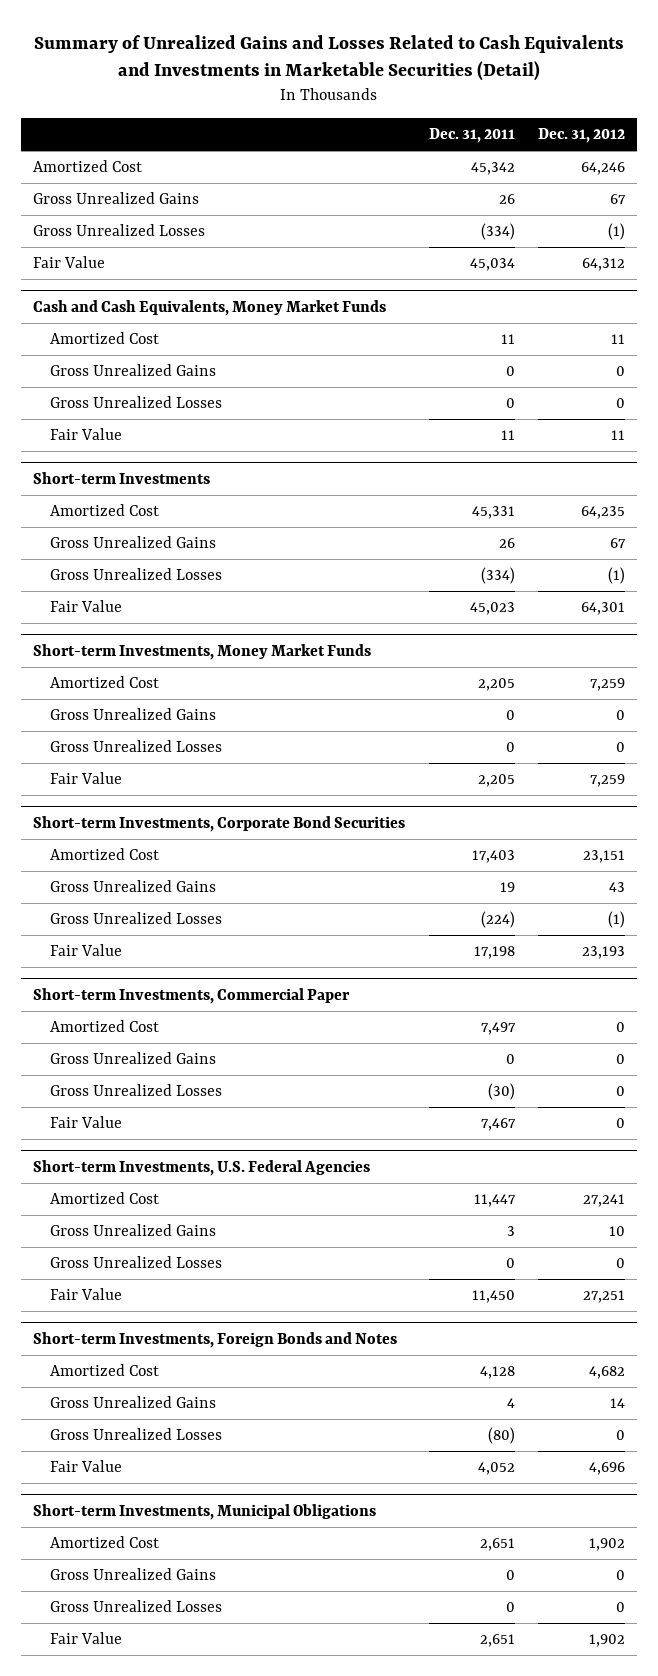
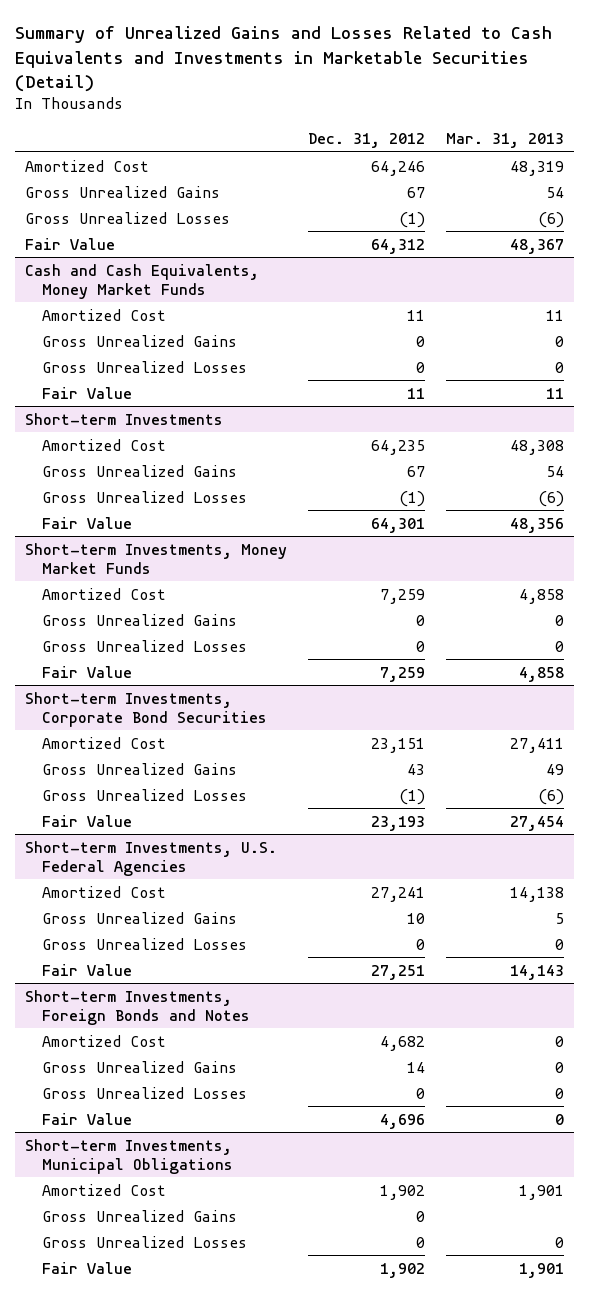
[428,128,515,144] Dec. 31, 2011 -> none
none -> [445,132,564,148] Mar. 31, 2013
[33,987,351,1004] Short-term Investments, Commercial Paper -> none
[49,1020,159,1033] Amortized Cost -> none
[49,1052,216,1065] Gross Unrealized Gains -> none
[49,1084,222,1097] Gross Unrealized Losses -> none
[49,1116,122,1129] Fair Value -> none

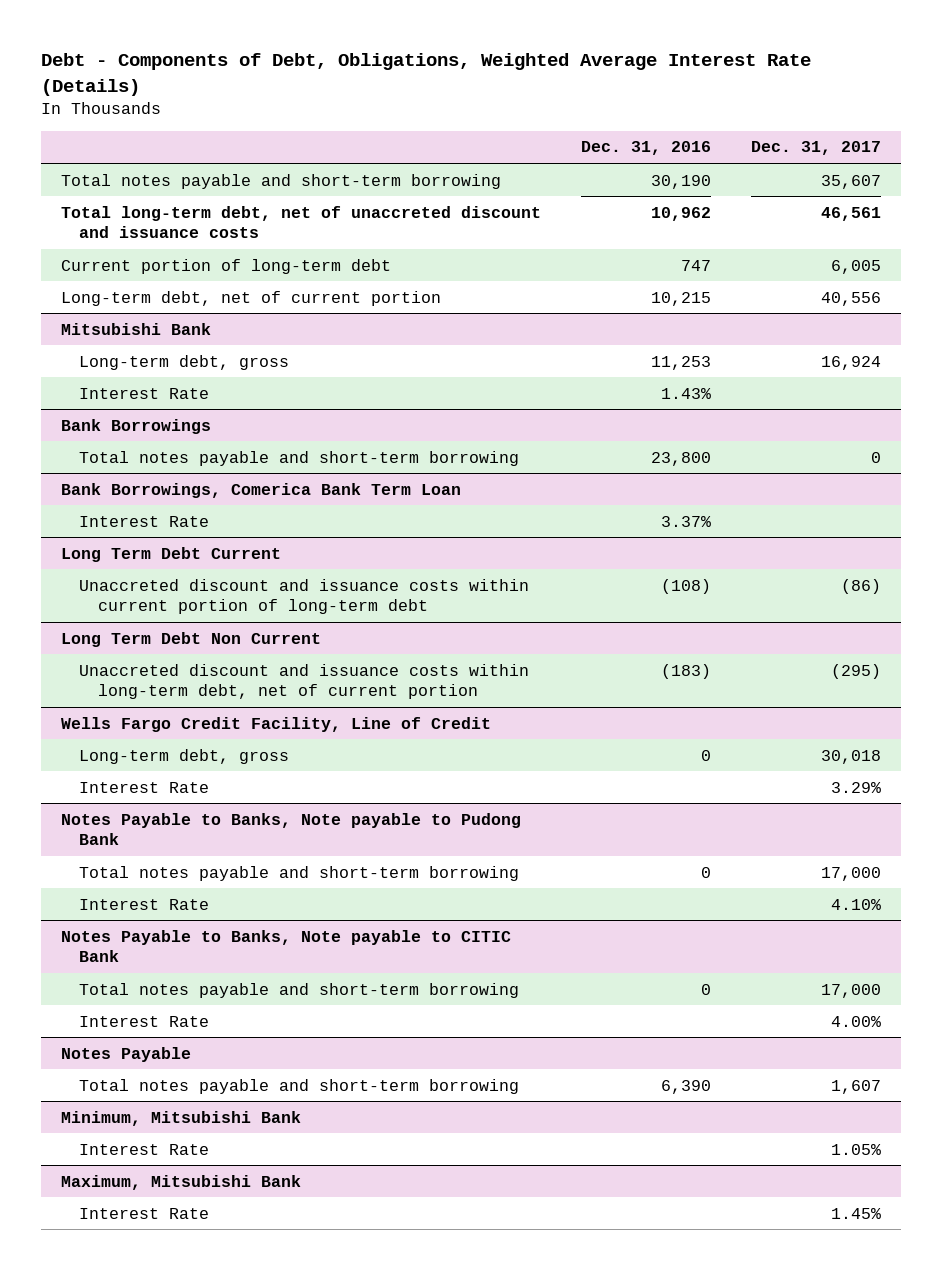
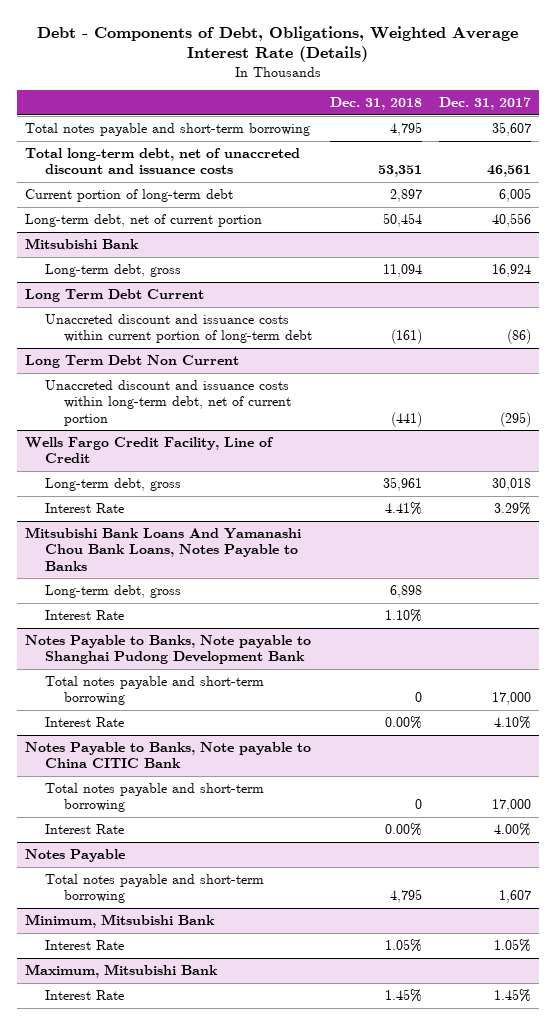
[580,141,711,156] Dec. 31, 2016 -> none
none -> [329,97,422,111] Dec. 31, 2018
[79,387,210,399] Interest Rate -> none
[60,418,211,434] Bank Borrowings -> none
[79,450,520,466] Total notes payable and short-term borrowing -> none
[60,482,461,498] Bank Borrowings, Comerica Bank Term Loan -> none
[79,515,210,527] Interest Rate -> none
none -> [25,526,302,571] Mitsubishi Bank Loans And Yamanashi Chou Bank Loans, Notes Payable to Banks
none -> [44,584,181,598] Long-term debt, gross
none -> [44,609,124,620] Interest Rate
[60,812,521,846] Notes Payable to Banks, Note payable to Pudong Bank -> [25,634,312,665] Notes Payable to Banks, Note payable to Shanghai Pudong Development Bank
[60,929,511,963] Notes Payable to Banks, Note payable to CITIC Bank -> [25,741,312,769] Notes Payable to Banks, Note payable to China CITIC Bank

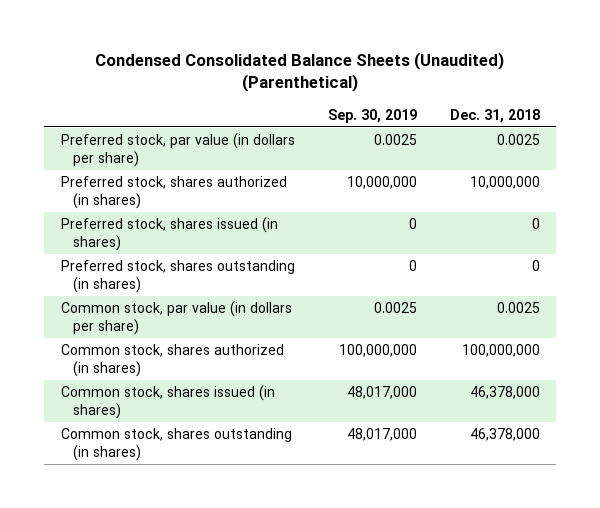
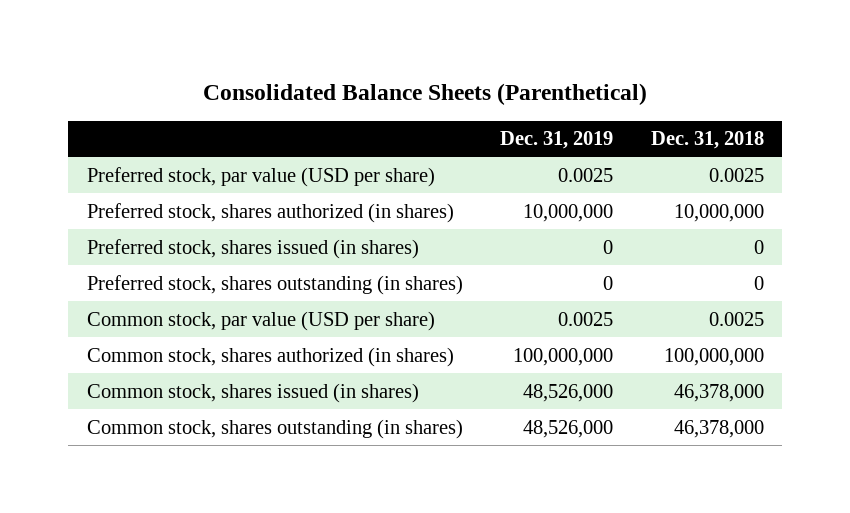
[95,52,505,93] Condensed Consolidated Balance Sheets (Unaudited) (Parenthetical) -> [203,83,648,106] Consolidated Balance Sheets (Parenthetical)
[327,108,417,123] Sep. 30, 2019 -> none
none -> [500,131,614,150] Dec. 31, 2019
[60,133,295,168] Preferred stock, par value (in dollars per share) -> [86,166,435,187] Preferred stock, par value (USD per share)
[60,301,292,336] Common stock, par value (in dollars per share) -> [86,310,435,331] Common stock, par value (USD per share)

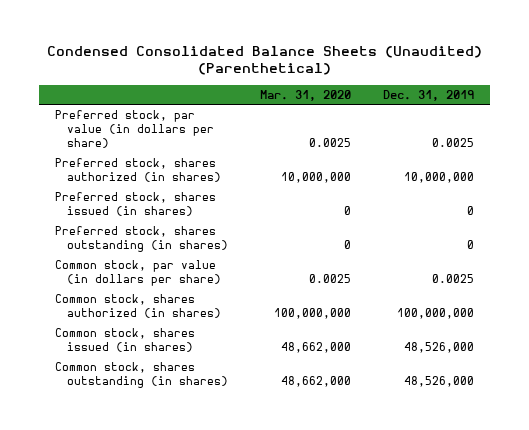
[203,83,648,106] Consolidated Balance Sheets (Parenthetical) -> [46,46,482,76] Condensed Consolidated Balance Sheets (Unaudited) (Parenthetical)
[650,131,764,150] Dec. 31, 2018 -> none
none -> [260,89,352,101] Mar. 31, 2020
[86,166,435,187] Preferred stock, par value (USD per share) -> [54,109,215,149] Preferred stock, par value (in dollars per share)
[86,310,435,331] Common stock, par value (USD per share) -> [54,259,222,287] Common stock, par value (in dollars per share)

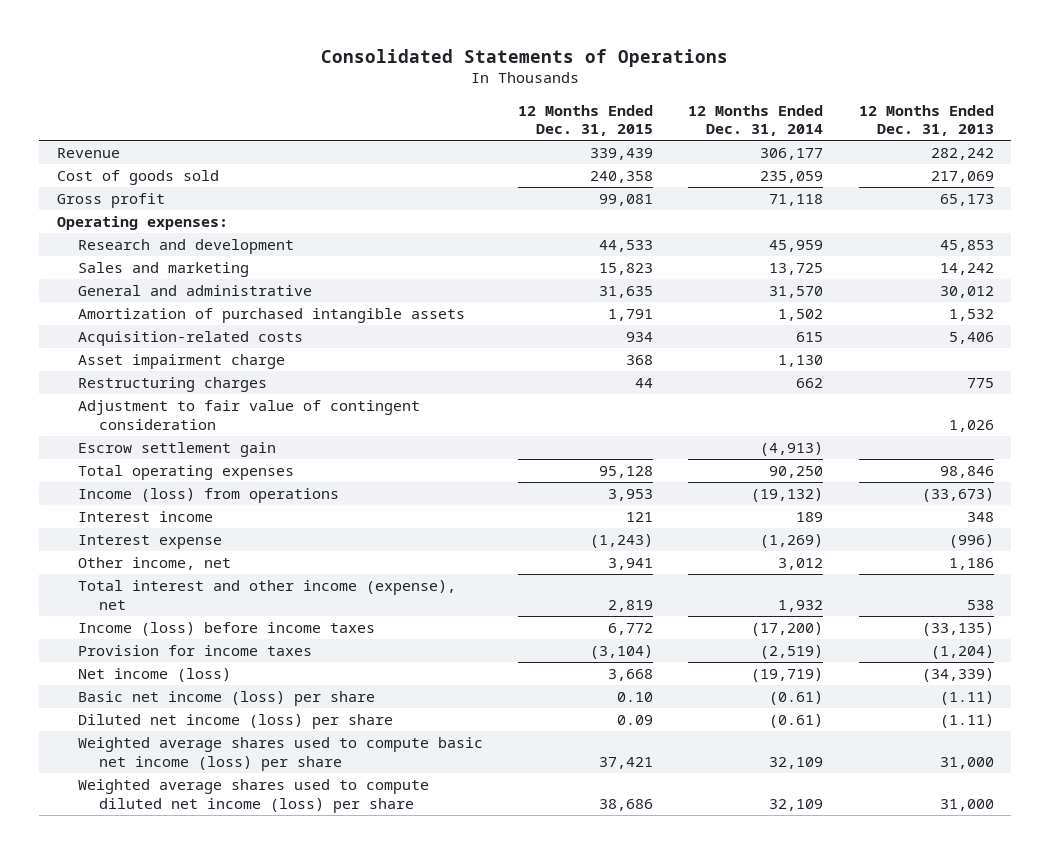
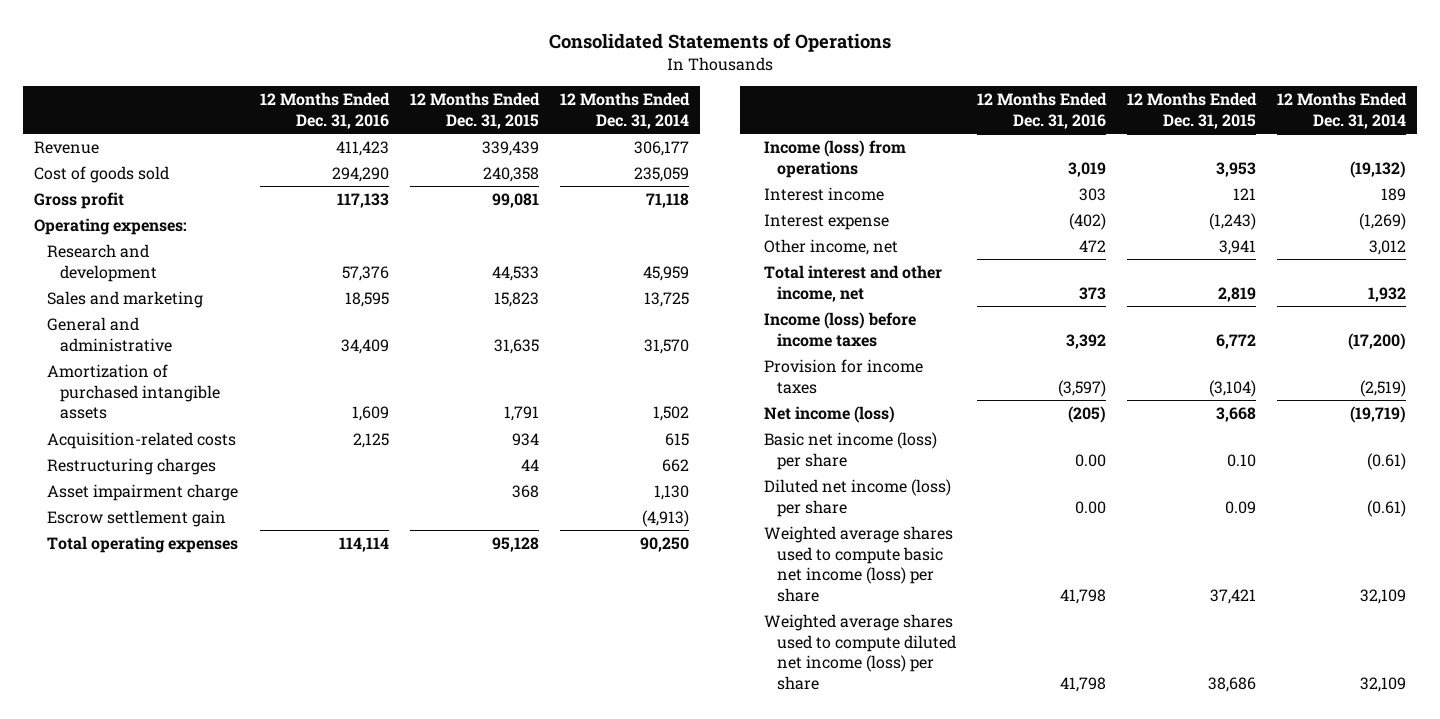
[858,104,994,136] 12 Months Ended Dec. 31, 2013 -> none
none -> [260,92,391,129] 12 Months Ended Dec. 31, 2016
[77,400,420,430] Adjustment to fair value of contingent consideration -> none
[77,354,285,370] Asset impairment charge -> [46,483,238,501] Asset impairment charge
[77,580,456,610] Total interest and other income (expense), net -> [763,264,942,302] Total interest and other income, net

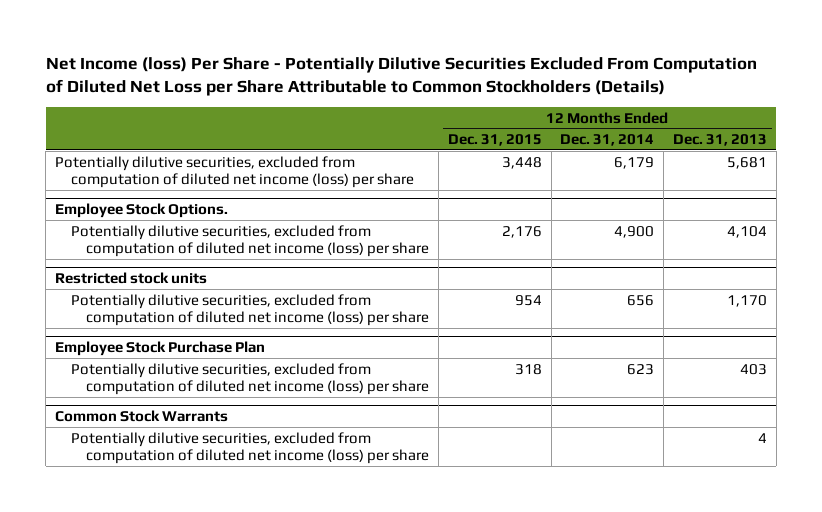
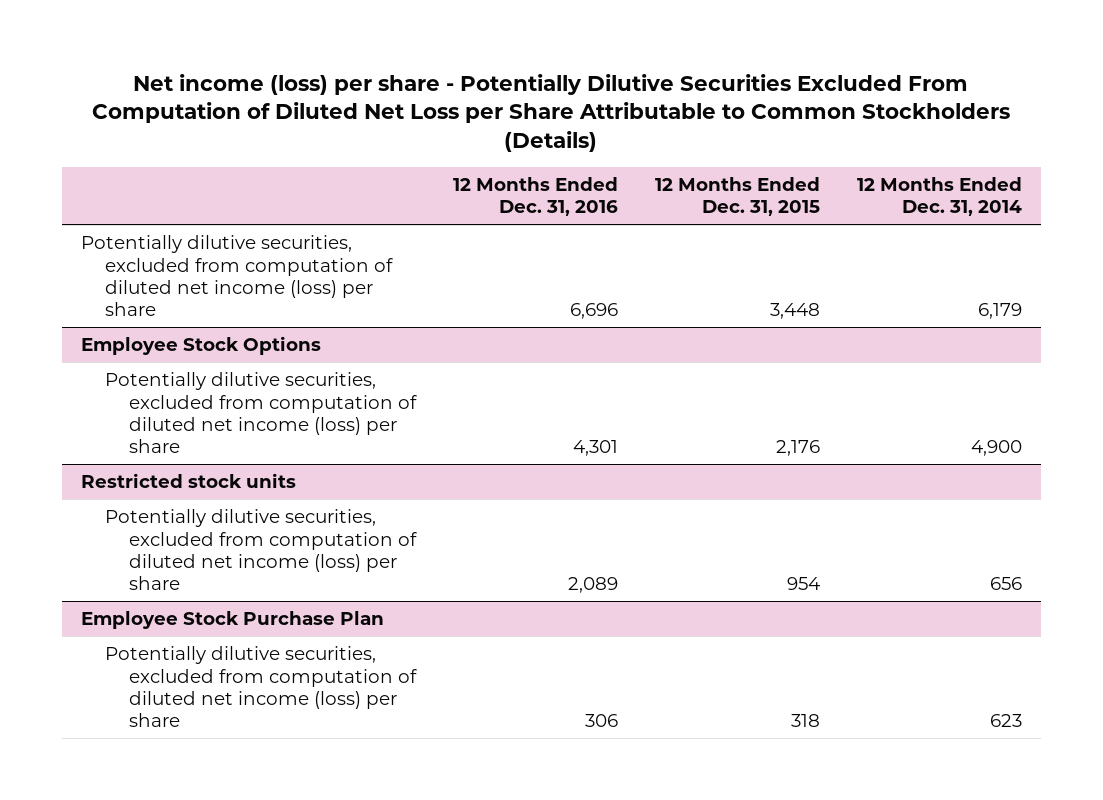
[45,57,757,97] Net Income (loss) Per Share - Potentially Dilutive Securities Excluded From Computation of Diluted Net Loss per Share Attributable to Common Stockholders (Details) -> [92,73,1011,153] Net income (loss) per share - Potentially Dilutive Securities Excluded From Computation of Diluted Net Loss per Share Attributable to Common Stockholders (Details)
[673,134,768,147] Dec. 31, 2013 -> none
none -> [452,176,618,217] 12 Months Ended Dec. 31, 2016
[55,203,229,219] Employee Stock Options. -> [80,336,321,356] Employee Stock Options
[55,410,229,423] Common Stock Warrants -> none
[70,431,430,465] Potentially dilutive securities, excluded from computation of diluted net income (loss) per share -> none

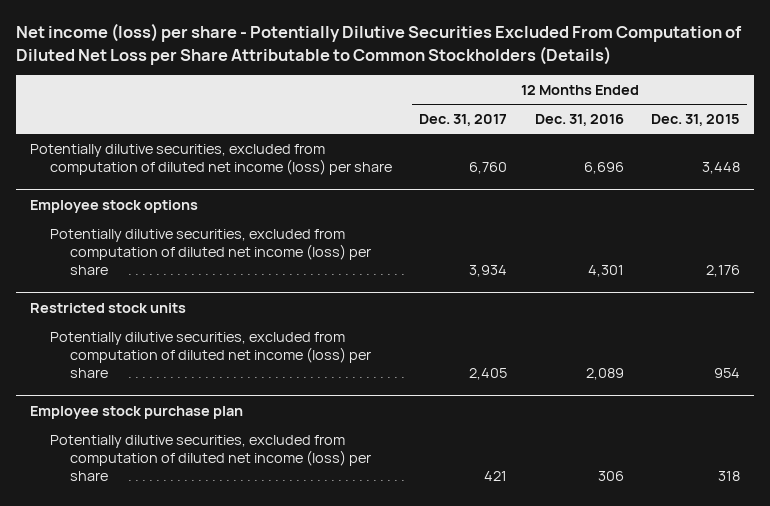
[857,176,1023,217] 12 Months Ended Dec. 31, 2014 -> none
none -> [419,114,508,127] Dec. 31, 2017
[80,336,321,356] Employee Stock Options -> [29,199,198,213] Employee stock options
[80,611,384,630] Employee Stock Purchase Plan -> [29,405,243,419] Employee stock purchase plan

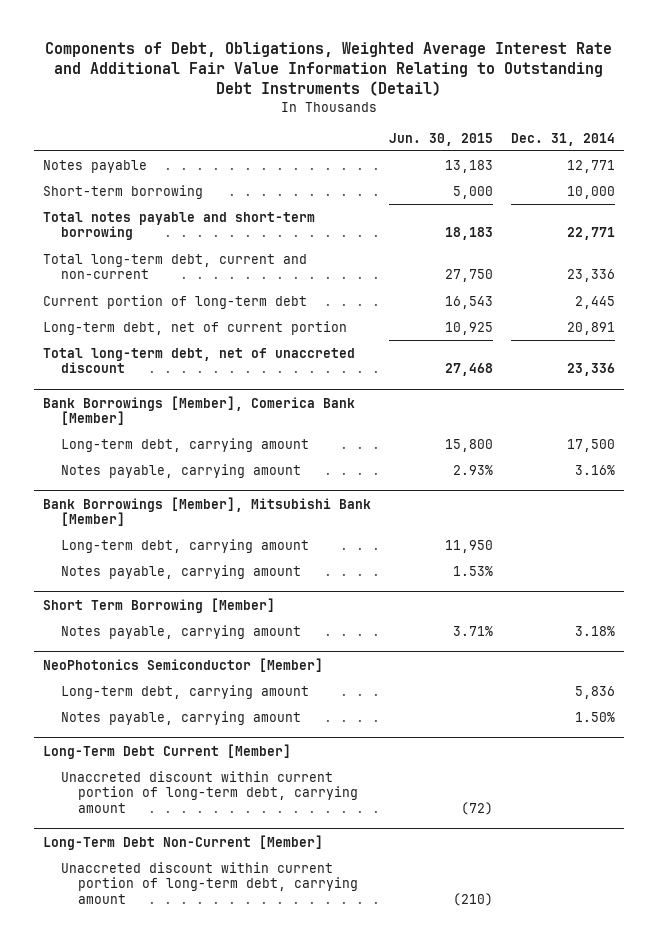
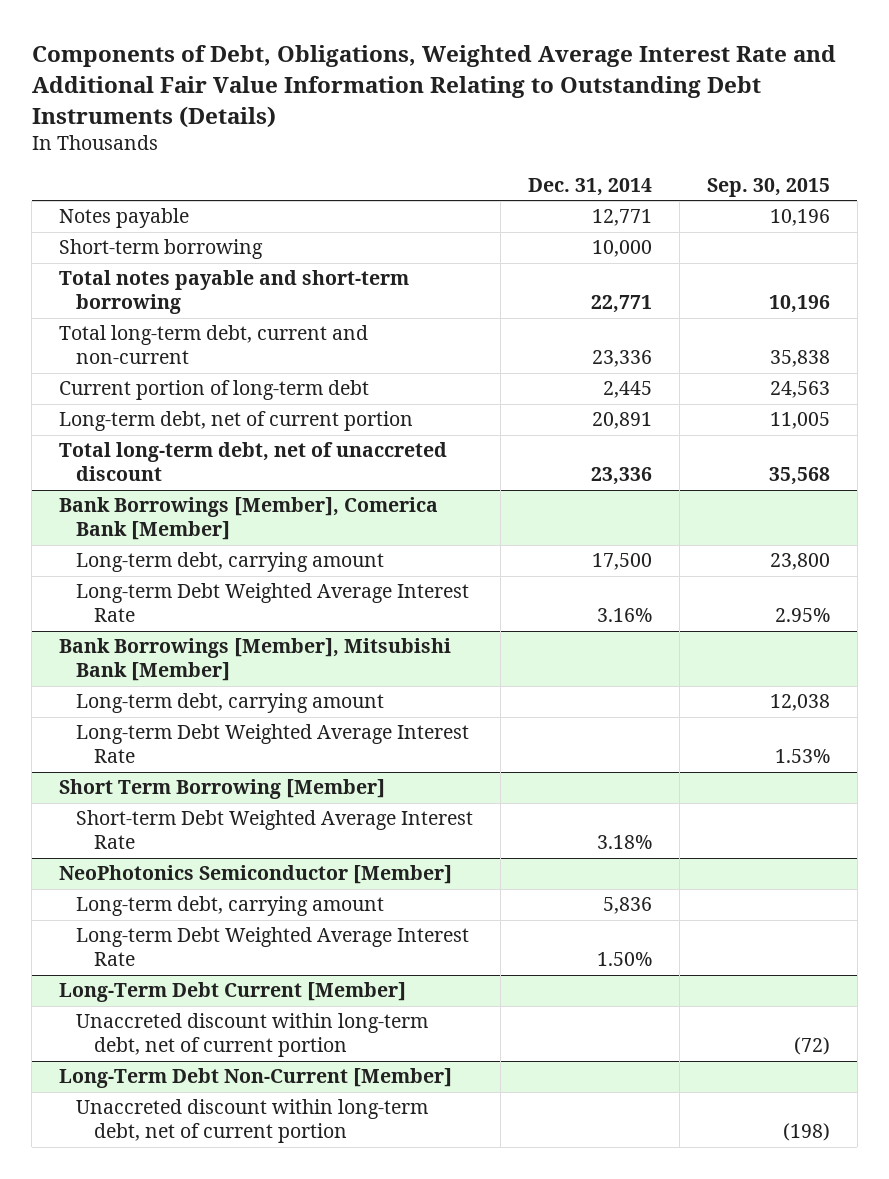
[45,42,613,97] Components of Debt, Obligations, Weighted Average Interest Rate and Additional Fair Value Information Relating to Outstanding Debt Instruments (Detail) -> [31,45,836,128] Components of Debt, Obligations, Weighted Average Interest Rate and Additional Fair Value Information Relating to Outstanding Debt Instruments (Details)
[389,132,494,146] Jun. 30, 2015 -> none
none -> [706,178,830,198] Sep. 30, 2015
[60,463,301,478] Notes payable, carrying amount -> [76,583,470,623] Long-term Debt Weighted Average Interest Rate
[60,564,301,579] Notes payable, carrying amount -> [76,724,470,764] Long-term Debt Weighted Average Interest Rate
[60,624,301,639] Notes payable, carrying amount -> [76,810,474,850] Short-term Debt Weighted Average Interest Rate
[60,710,301,725] Notes payable, carrying amount -> [76,927,470,967] Long-term Debt Weighted Average Interest Rate
[60,770,359,814] Unaccreted discount within current portion of long-term debt, carrying amount -> [76,1013,429,1058] Unaccreted discount within long-term debt, net of current portion
[60,861,359,905] Unaccreted discount within current portion of long-term debt, carrying amount -> [76,1099,429,1144] Unaccreted discount within long-term debt, net of current portion

